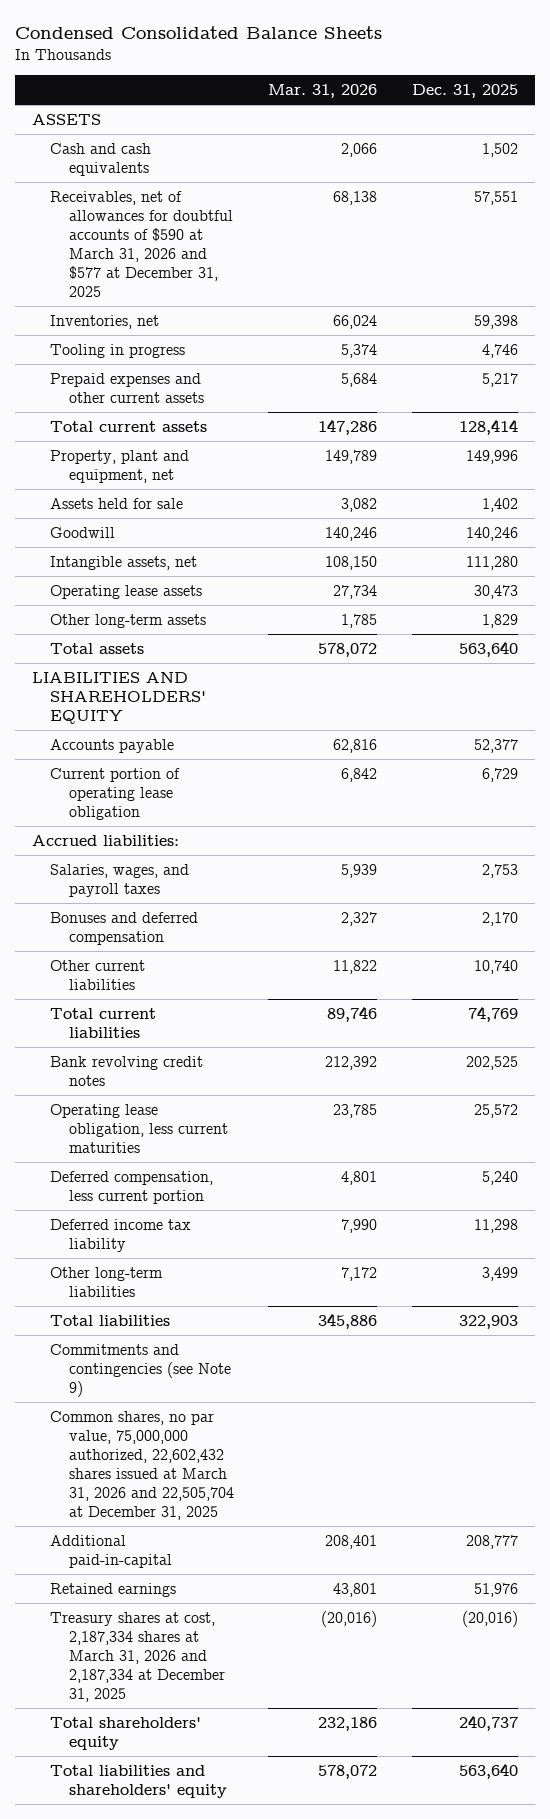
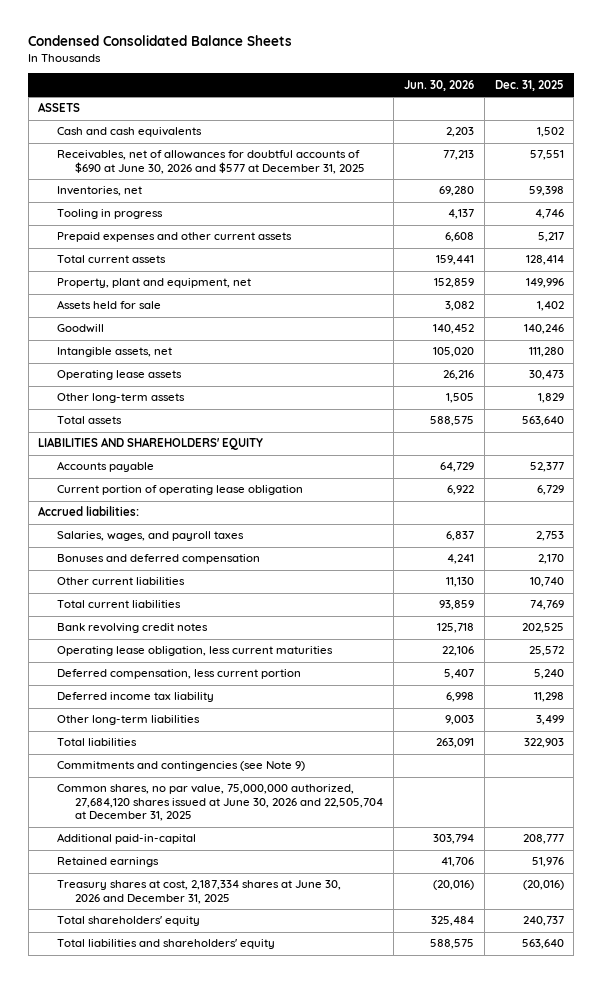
[268,84,378,99] Mar. 31, 2026 -> none
none -> [403,79,474,91] Jun. 30, 2026
[50,190,233,297] Receivables, net of allowances for doubtful accounts of $590 at March 31, 2026 and $577 at December 31, 2025 -> [56,150,366,174] Receivables, net of allowances for doubtful accounts of $690 at June 30, 2026 and $577 at December 31, 2025
[50,1410,234,1520] Common shares, no par value, 75,000,000 authorized, 22,602,432 shares issued at March 31, 2026 and 22,505,704 at December 31, 2025 -> [56,784,384,822] Common shares, no par value, 75,000,000 authorized, 27,684,120 shares issued at June 30, 2026 and 22,505,704 at December 31, 2025
[50,1611,225,1702] Treasury shares at cost, 2,187,334 shares at March 31, 2026 and 2,187,334 at December 31, 2025 -> [56,880,341,904] Treasury shares at cost, 2,187,334 shares at June 30, 2026 and December 31, 2025

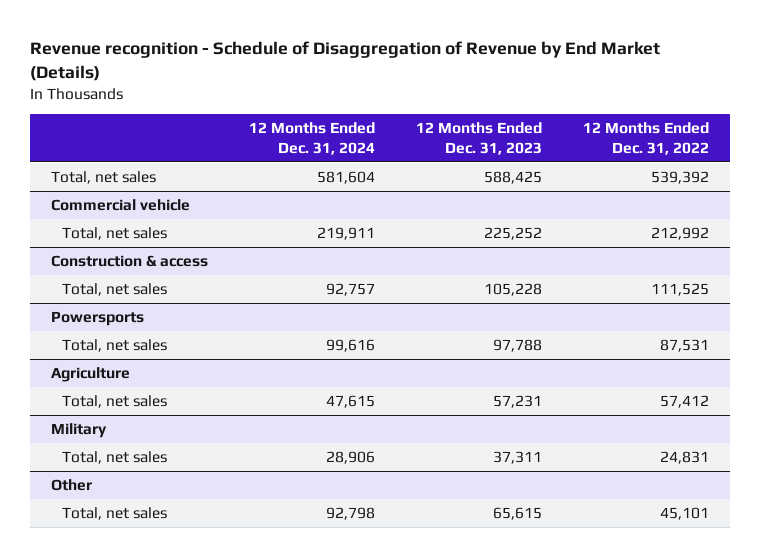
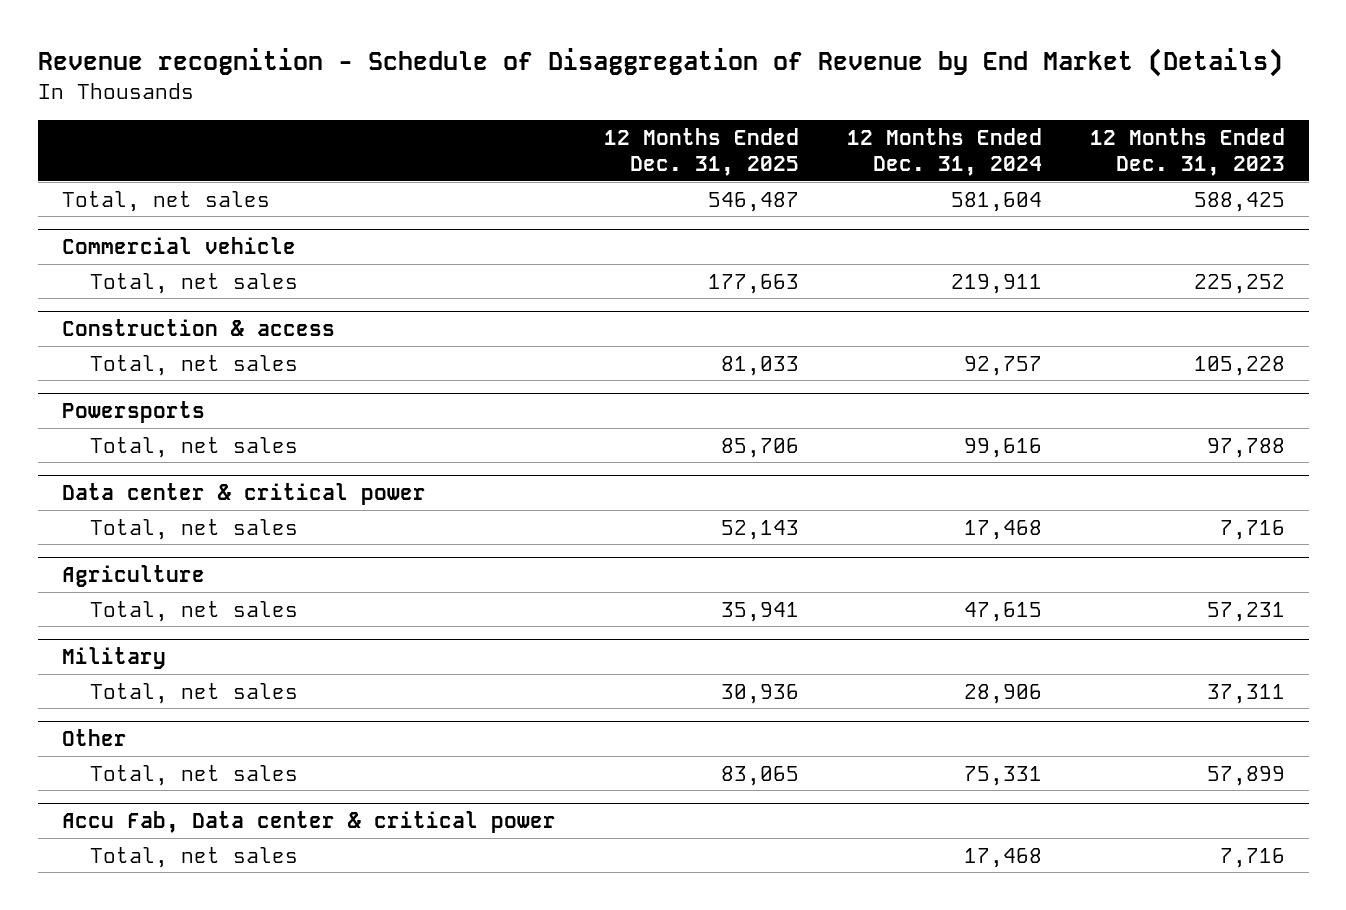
[583,122,710,155] 12 Months Ended Dec. 31, 2022 -> none
none -> [603,127,799,177] 12 Months Ended Dec. 31, 2025
none -> [61,482,426,505] Data center & critical power
none -> [89,518,298,540] Total, net sales
[326,506,376,520] 92,798 -> [963,765,1042,786] 75,331
[493,506,543,520] 65,615 -> [1206,765,1285,786] 57,899
none -> [61,810,556,833] Accu Fab, Data center & critical power
none -> [89,846,298,868] Total, net sales

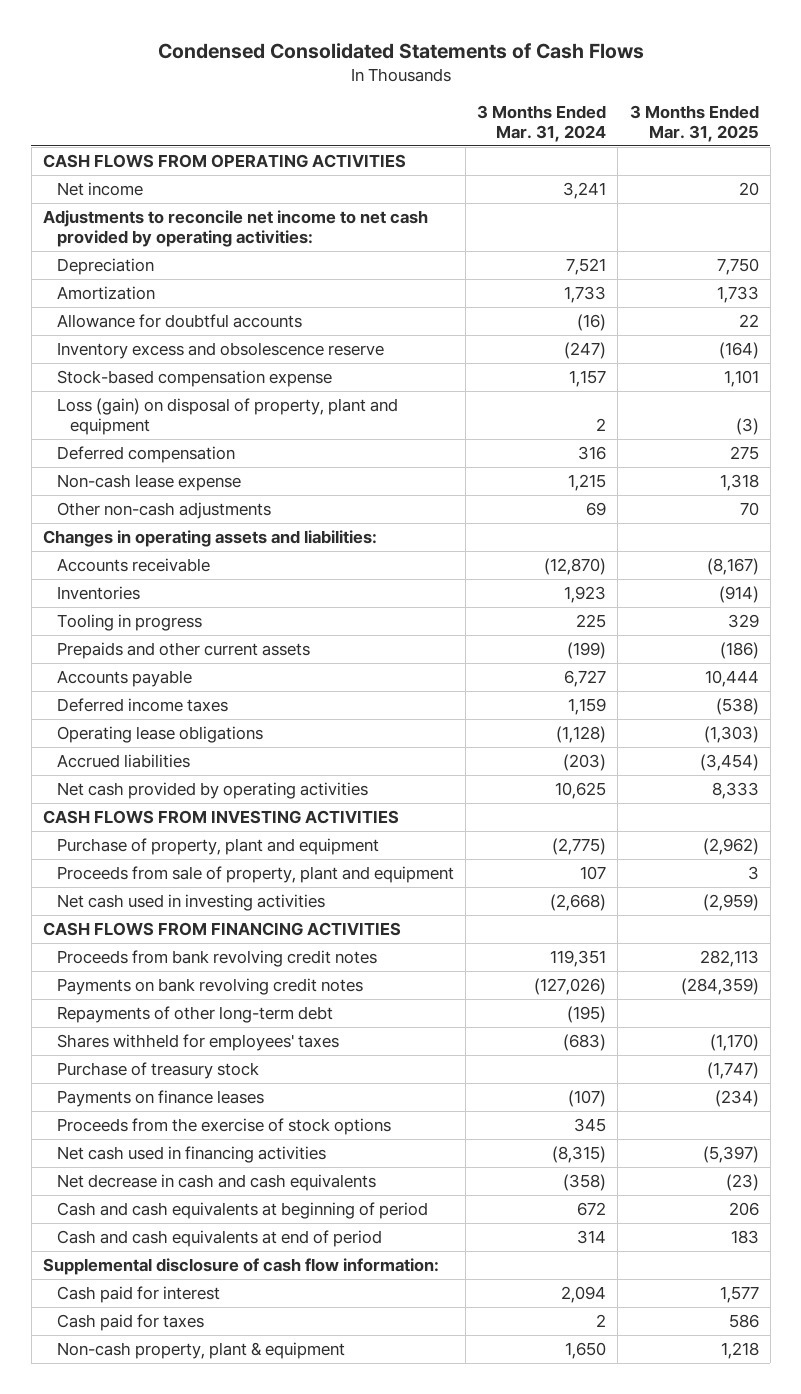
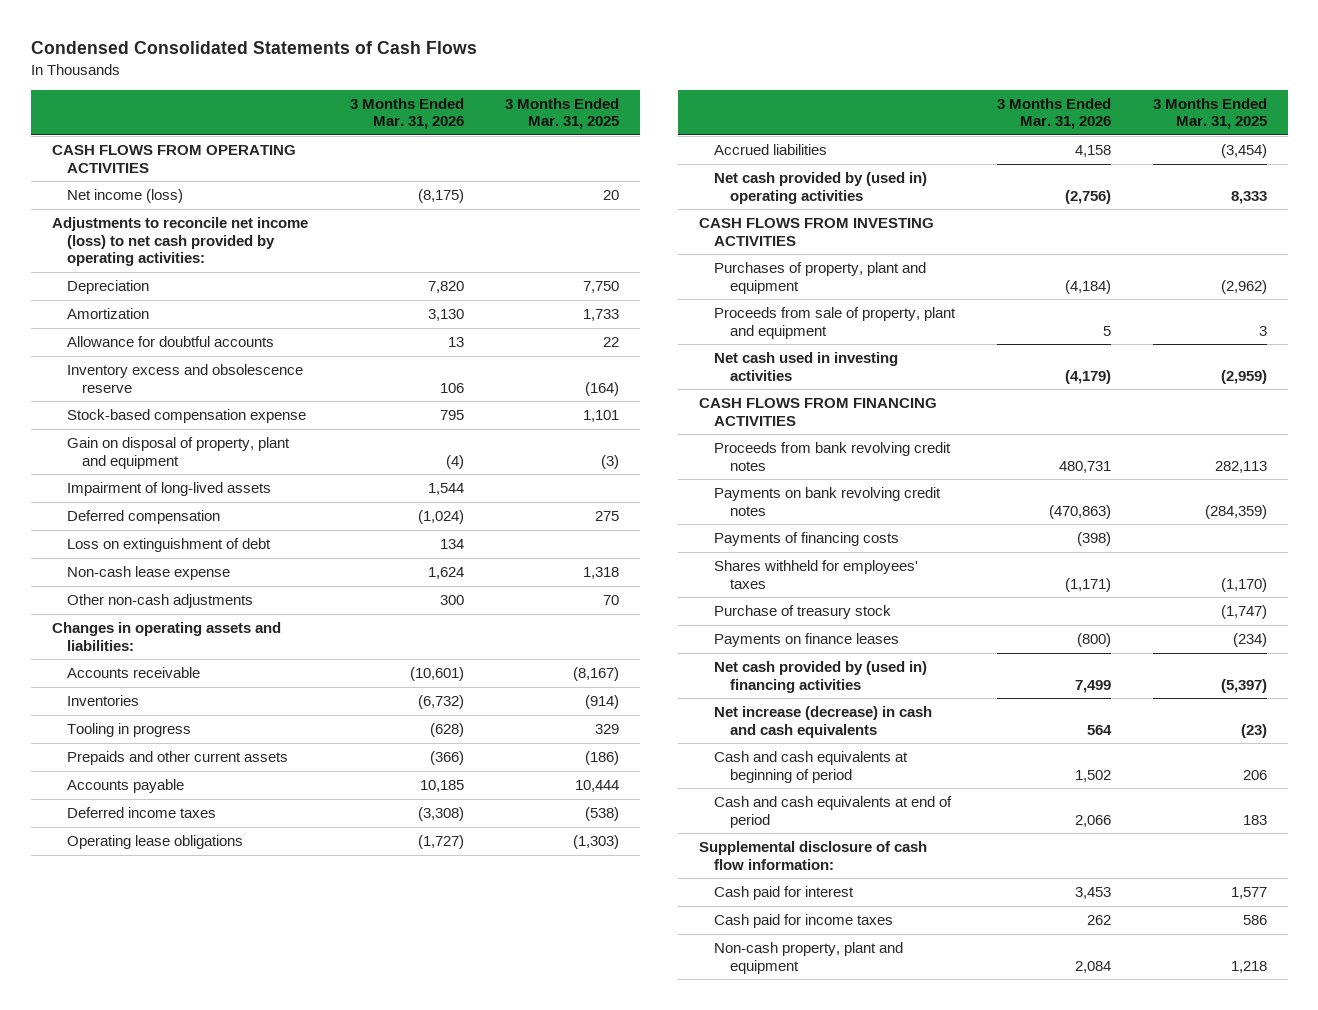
[477,105,607,143] 3 Months Ended Mar. 31, 2024 -> none
none -> [349,97,464,130] 3 Months Ended Mar. 31, 2026
[56,181,143,196] Net income -> [66,188,183,203] Net income (loss)
[42,209,428,247] Adjustments to reconcile net income to net cash provided by operating activities: -> [51,216,308,267] Adjustments to reconcile net income (loss) to net cash provided by operating activities:
[56,397,398,435] Loss (gain) on disposal of property, plant and equipment -> [66,436,290,469] Gain on disposal of property, plant and equipment
none -> [66,481,271,496] Impairment of long-lived assets
none -> [66,537,271,552] Loss on extinguishment of debt
[56,781,368,799] Net cash provided by operating activities -> [714,171,928,204] Net cash provided by (used in) operating activities
[56,837,379,855] Purchase of property, plant and equipment -> [714,261,927,294] Purchases of property, plant and equipment
[56,1005,333,1023] Repayments of other long-term debt -> none
none -> [714,531,900,546] Payments of financing costs
[56,1117,391,1135] Proceeds from the exercise of stock options -> none
[56,1145,326,1163] Net cash used in financing activities -> [714,660,928,693] Net cash provided by (used in) financing activities
[56,1173,376,1191] Net decrease in cash and cash equivalents -> [714,705,933,738] Net increase (decrease) in cash and cash equivalents
[56,1313,204,1331] Cash paid for taxes -> [714,913,894,928] Cash paid for income taxes
[56,1341,345,1359] Non-cash property, plant & equipment -> [714,941,904,974] Non-cash property, plant and equipment

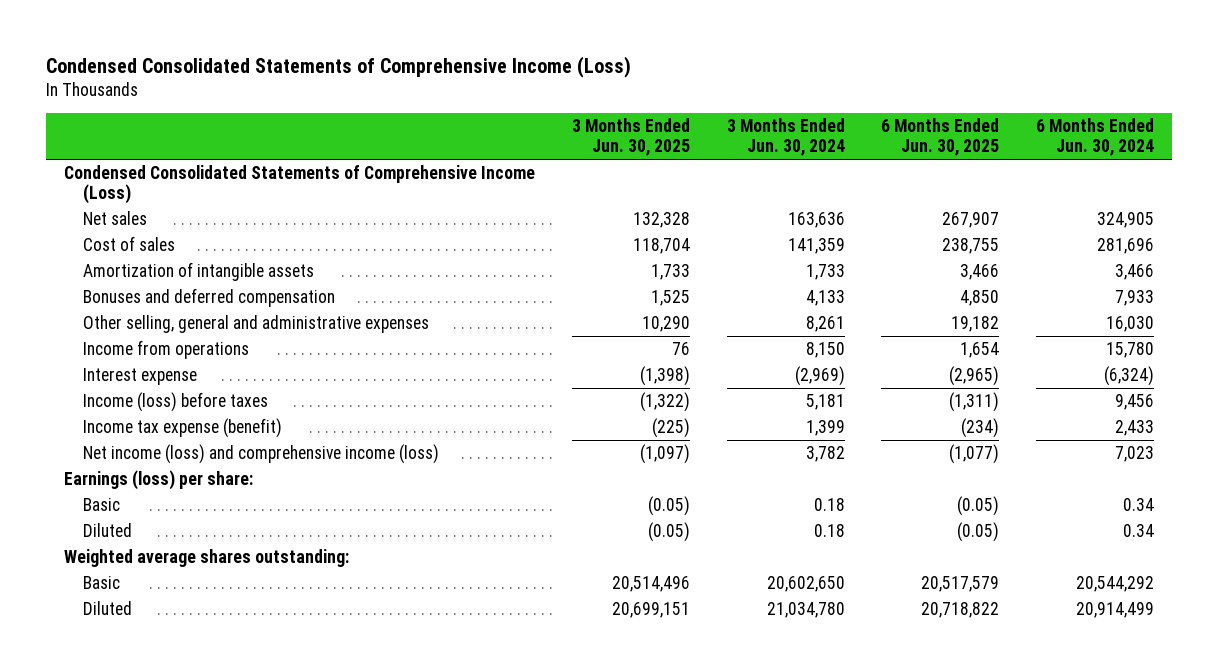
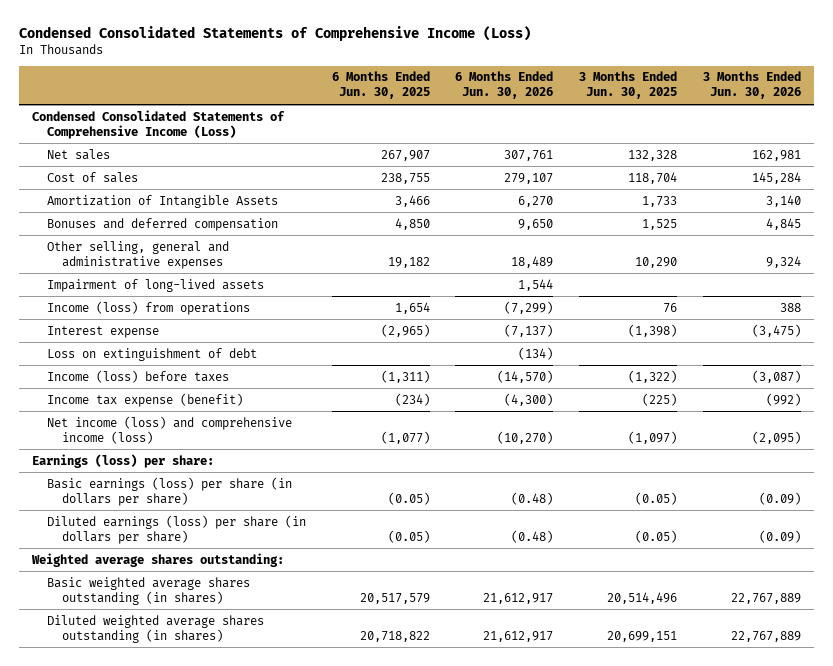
[726,118,845,157] 3 Months Ended Jun. 30, 2024 -> none
[1035,118,1154,157] 6 Months Ended Jun. 30, 2024 -> none
none -> [455,71,554,100] 6 Months Ended Jun. 30, 2026
none -> [702,71,801,100] 3 Months Ended Jun. 30, 2026
[83,262,315,282] Amortization of intangible assets -> [47,194,279,208] Amortization of Intangible Assets
none -> [47,278,265,292] Impairment of long-lived assets
[83,340,250,360] Income from operations -> [47,300,251,315] Income (loss) from operations
none -> [47,347,258,361] Loss on extinguishment of debt
[83,498,121,512] Basic -> [47,476,293,506] Basic earnings (loss) per share (in dollars per share)
[83,523,133,538] Diluted -> [47,514,307,544] Diluted earnings (loss) per share (in dollars per share)
[83,576,121,590] Basic -> [47,576,251,605] Basic weighted average shares outstanding (in shares)
[83,601,133,616] Diluted -> [47,614,265,643] Diluted weighted average shares outstanding (in shares)

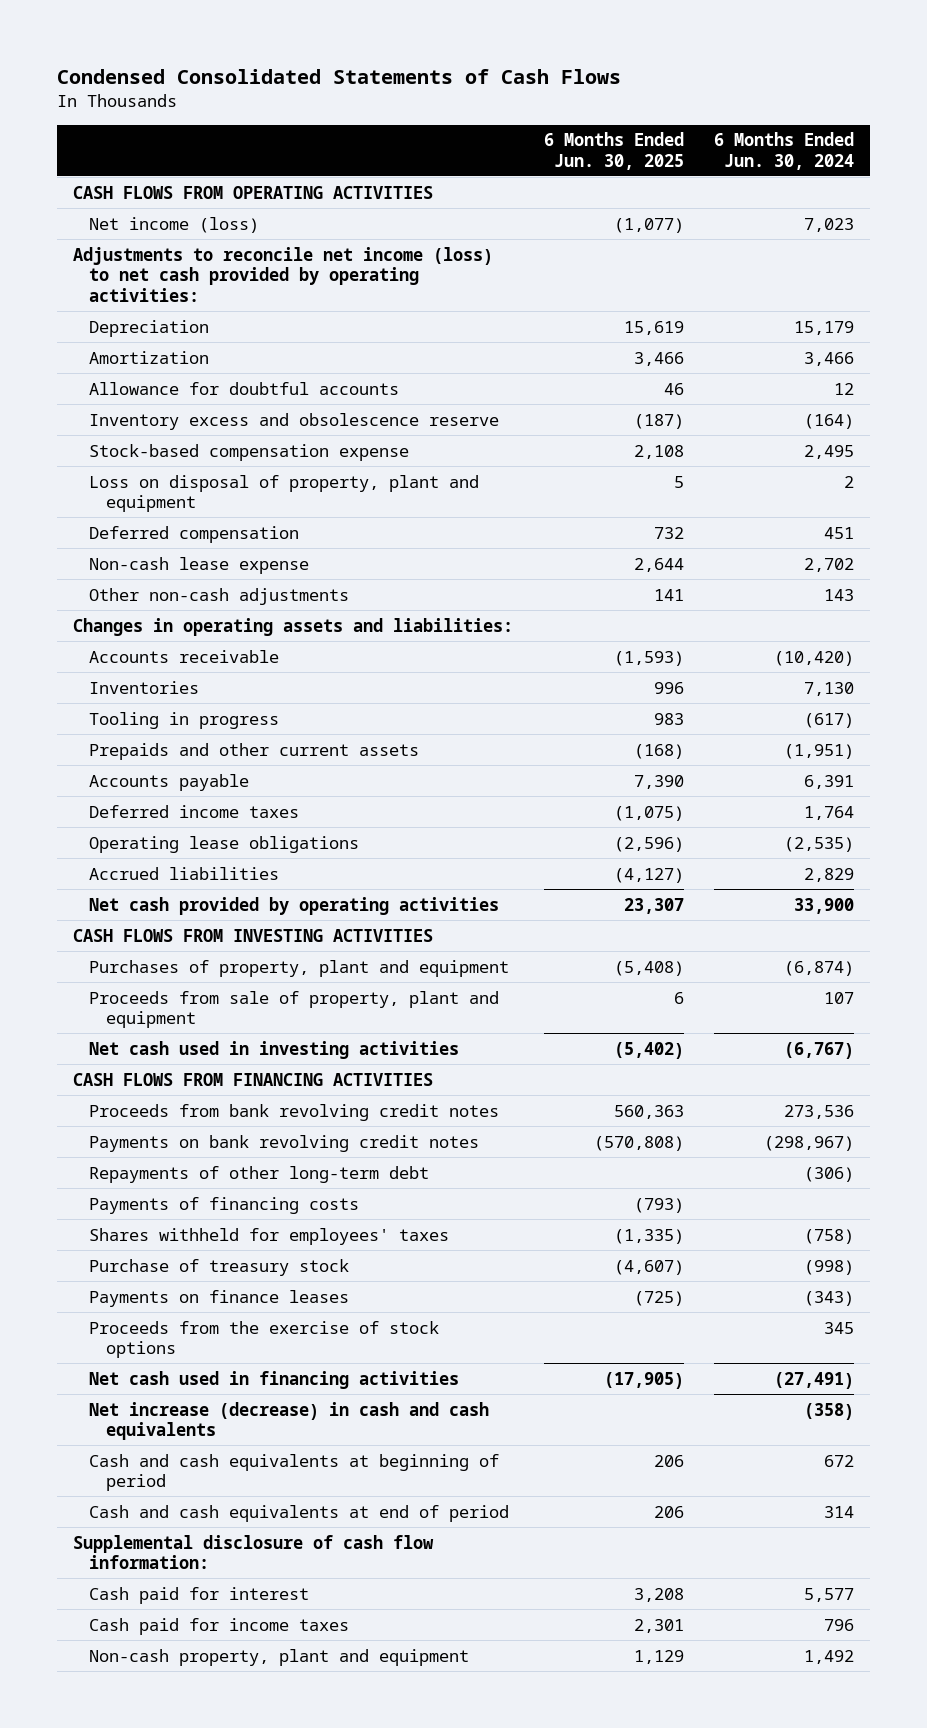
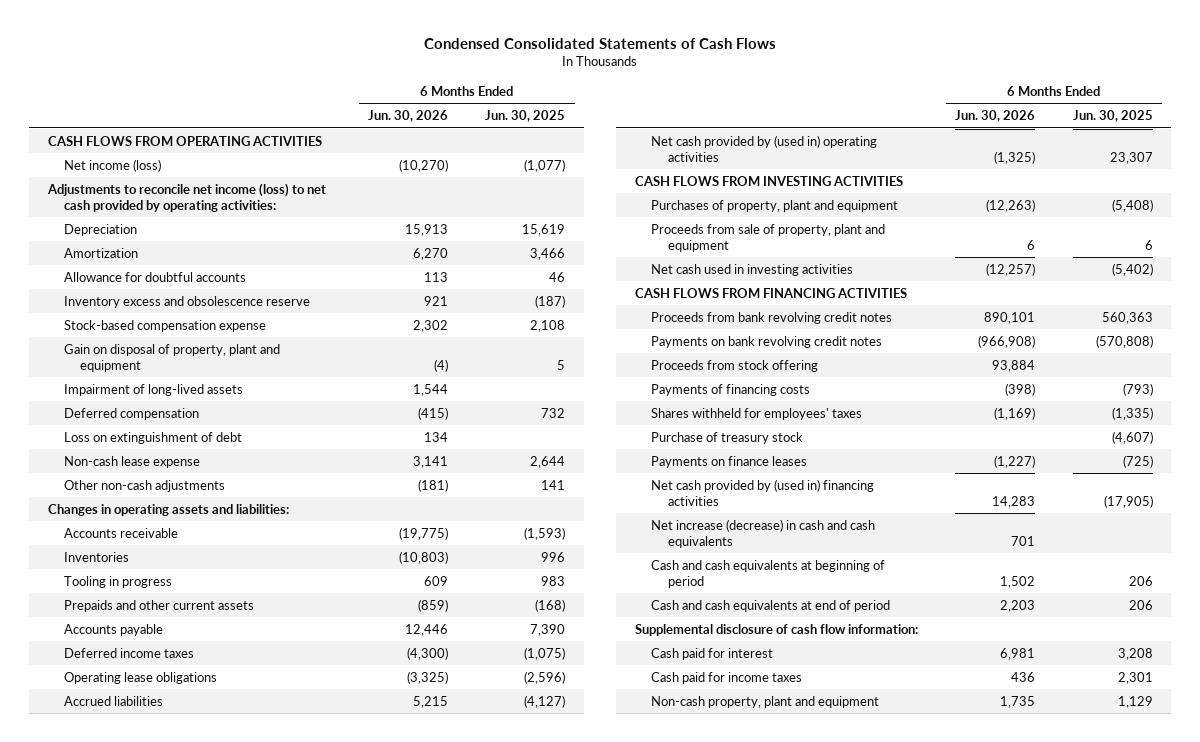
[714,132,855,170] 6 Months Ended Jun. 30, 2024 -> none
none -> [368,110,449,123] Jun. 30, 2026
[89,474,480,513] Loss on disposal of property, plant and equipment -> [64,343,281,372] Gain on disposal of property, plant and equipment
none -> [64,383,244,396] Impairment of long-lived assets
none -> [64,431,243,444] Loss on extinguishment of debt
[89,896,500,915] Net cash provided by operating activities -> [651,134,878,162] Net cash provided by (used in) operating activities
[89,1165,430,1183] Repayments of other long-term debt -> none
none -> [651,359,819,372] Proceeds from stock offering
[89,1320,440,1359] Proceeds from the exercise of stock options -> none
[89,1370,460,1389] Net cash used in financing activities -> [651,478,875,506] Net cash provided by (used in) financing activities

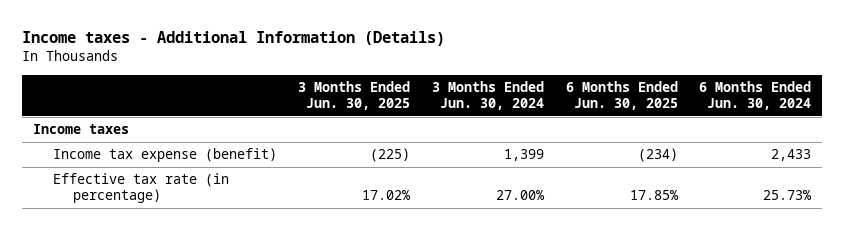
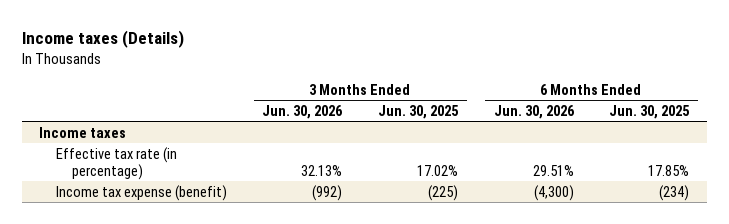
[21,30,445,46] Income taxes - Additional Information (Details) -> [21,30,184,49] Income taxes (Details)
[432,80,545,111] 3 Months Ended Jun. 30, 2024 -> none
[699,80,812,111] 6 Months Ended Jun. 30, 2024 -> none
none -> [262,104,344,119] Jun. 30, 2026
none -> [493,104,575,119] Jun. 30, 2026
[52,148,277,163] Income tax expense (benefit) -> [55,184,227,201] Income tax expense (benefit)

